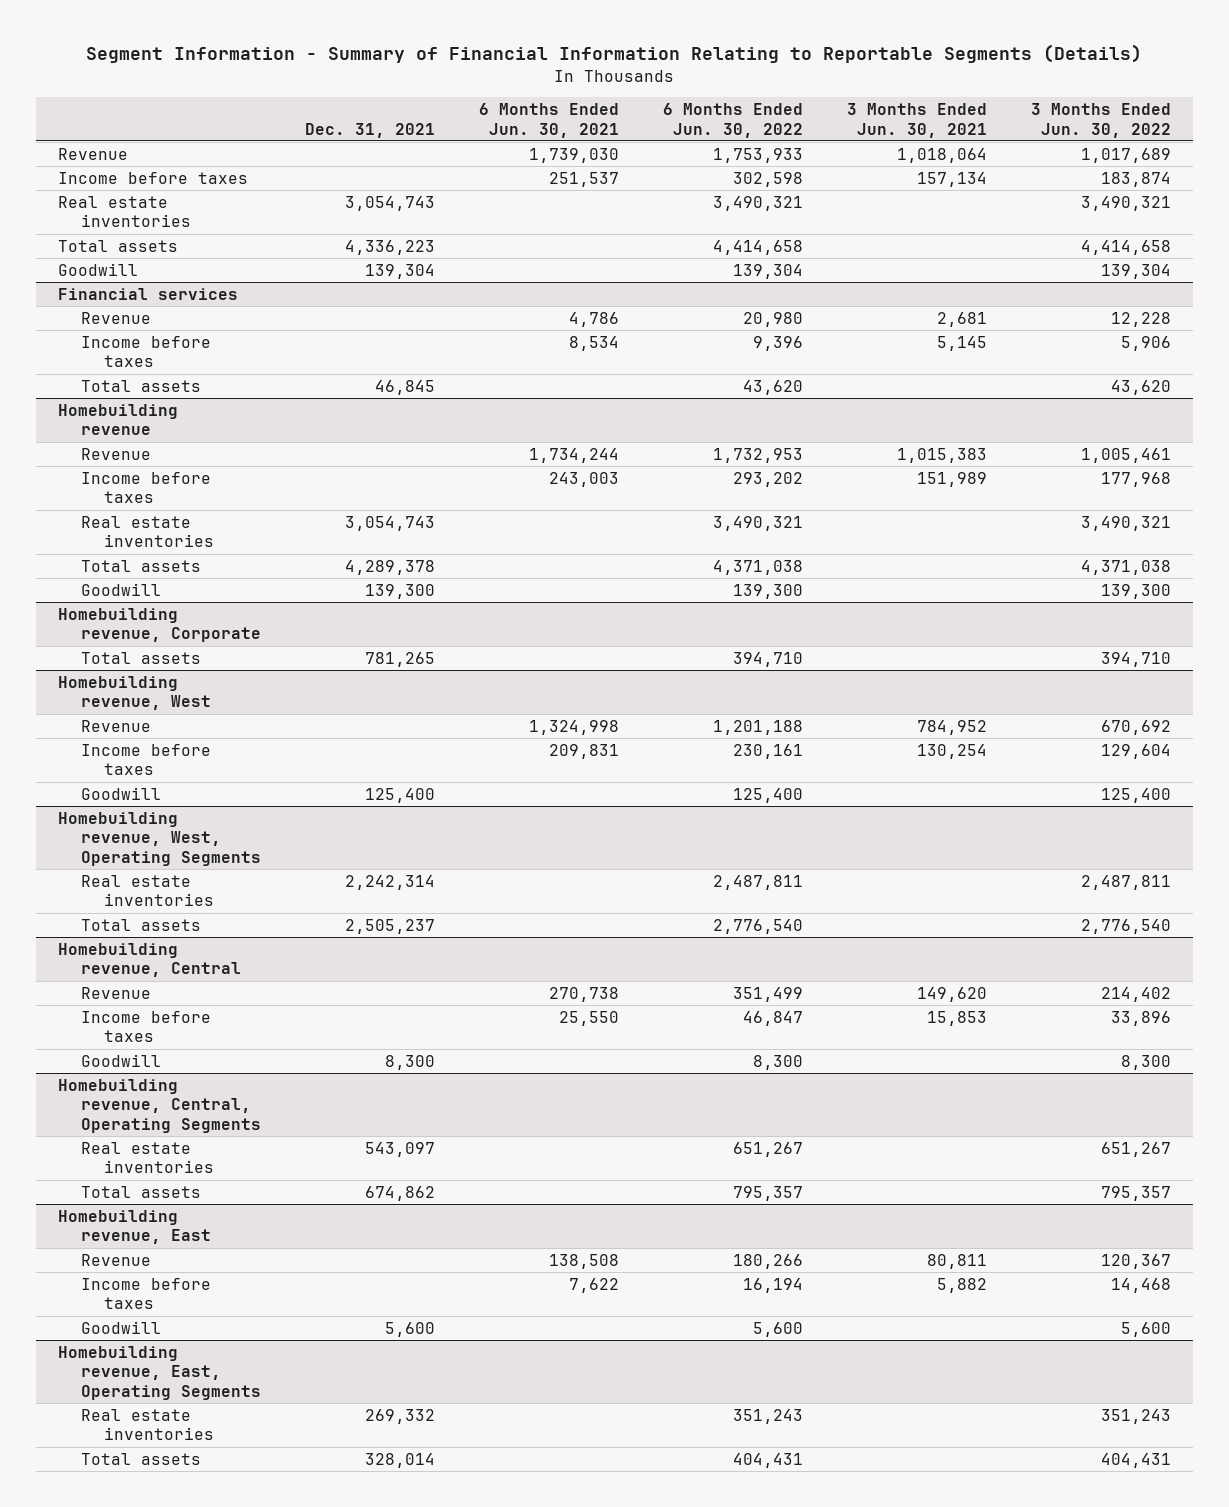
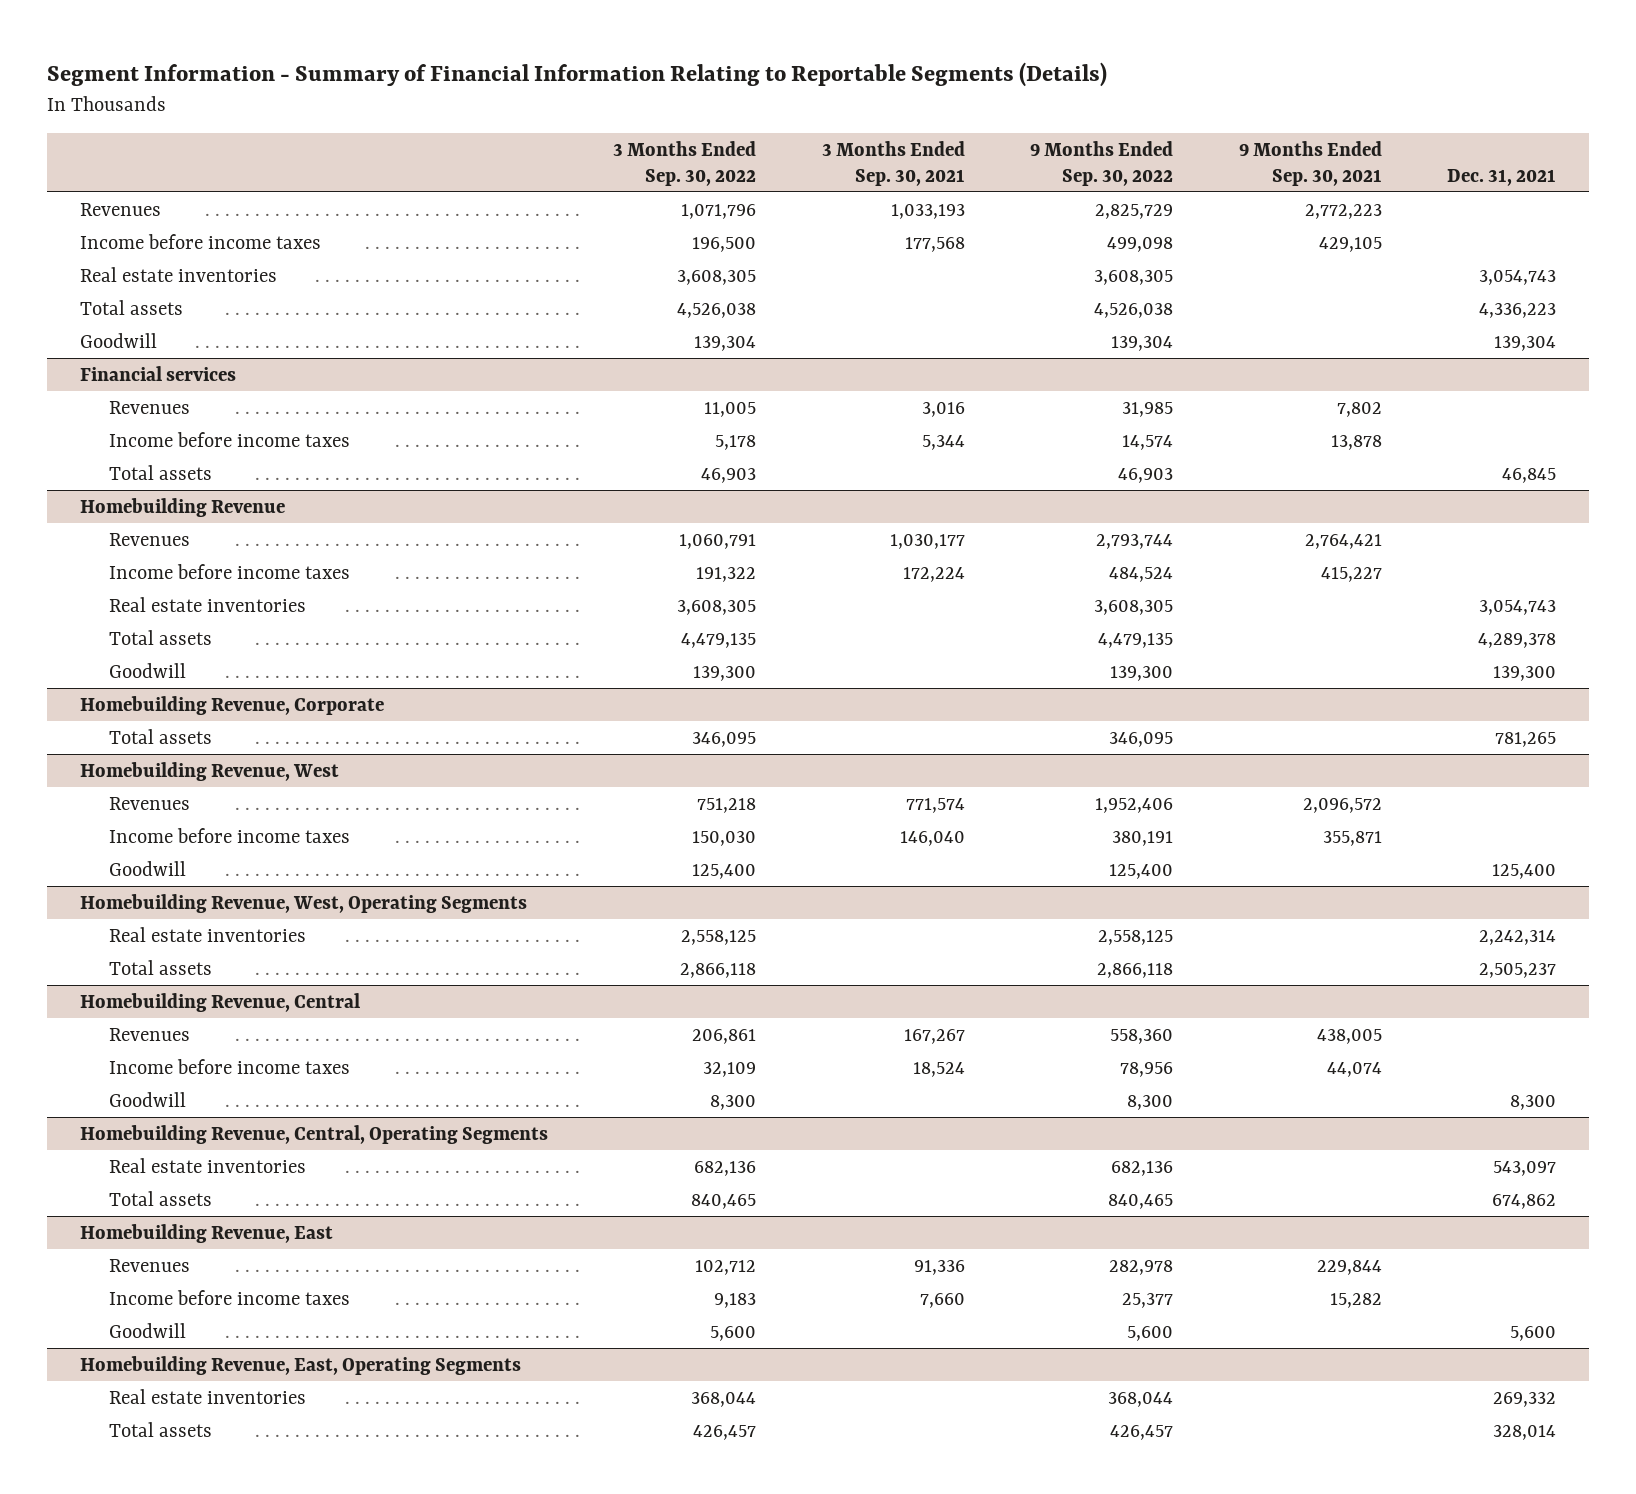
[478,103,619,138] 6 Months Ended Jun. 30, 2021 -> none
[662,103,803,138] 6 Months Ended Jun. 30, 2022 -> none
[846,103,987,138] 3 Months Ended Jun. 30, 2021 -> none
[1030,103,1171,138] 3 Months Ended Jun. 30, 2022 -> none
none -> [613,141,757,186] 3 Months Ended Sep. 30, 2022
none -> [821,141,965,186] 3 Months Ended Sep. 30, 2021
none -> [1030,141,1174,186] 9 Months Ended Sep. 30, 2022
none -> [1238,141,1382,186] 9 Months Ended Sep. 30, 2021
[57,147,128,160] Revenue -> [79,202,161,216] Revenues
[57,171,248,184] Income before taxes -> [79,233,321,249] Income before income taxes
[81,311,152,324] Revenue -> [109,400,191,414] Revenues
[81,335,212,368] Income before taxes -> [109,431,351,447] Income before income taxes
[57,403,178,436] Homebuilding revenue -> [79,497,285,517] Homebuilding Revenue
[81,447,152,460] Revenue -> [109,532,191,546] Revenues
[81,471,212,504] Income before taxes -> [109,563,351,579] Income before income taxes
[57,607,262,643] Homebuilding revenue, Corporate -> [79,695,384,715] Homebuilding Revenue, Corporate
[57,675,212,711] Homebuilding revenue, West -> [79,761,339,781] Homebuilding Revenue, West
[81,719,152,732] Revenue -> [109,796,191,810] Revenues
[81,743,212,776] Income before taxes -> [109,827,351,843] Income before income taxes
[57,811,262,866] Homebuilding revenue, West, Operating Segments -> [79,893,527,913] Homebuilding Revenue, West, Operating Segments
[57,942,242,978] Homebuilding revenue, Central -> [79,992,360,1012] Homebuilding Revenue, Central
[81,986,152,999] Revenue -> [109,1027,191,1041] Revenues
[81,1010,212,1043] Income before taxes -> [109,1058,351,1074] Income before income taxes
[57,1078,262,1133] Homebuilding revenue, Central, Operating Segments -> [79,1124,548,1144] Homebuilding Revenue, Central, Operating Segments
[57,1209,212,1245] Homebuilding revenue, East -> [79,1223,333,1243] Homebuilding Revenue, East
[81,1253,152,1266] Revenue -> [109,1258,191,1272] Revenues
[81,1277,212,1310] Income before taxes -> [109,1289,351,1305] Income before income taxes
[57,1345,262,1400] Homebuilding revenue, East, Operating Segments -> [79,1355,521,1375] Homebuilding Revenue, East, Operating Segments

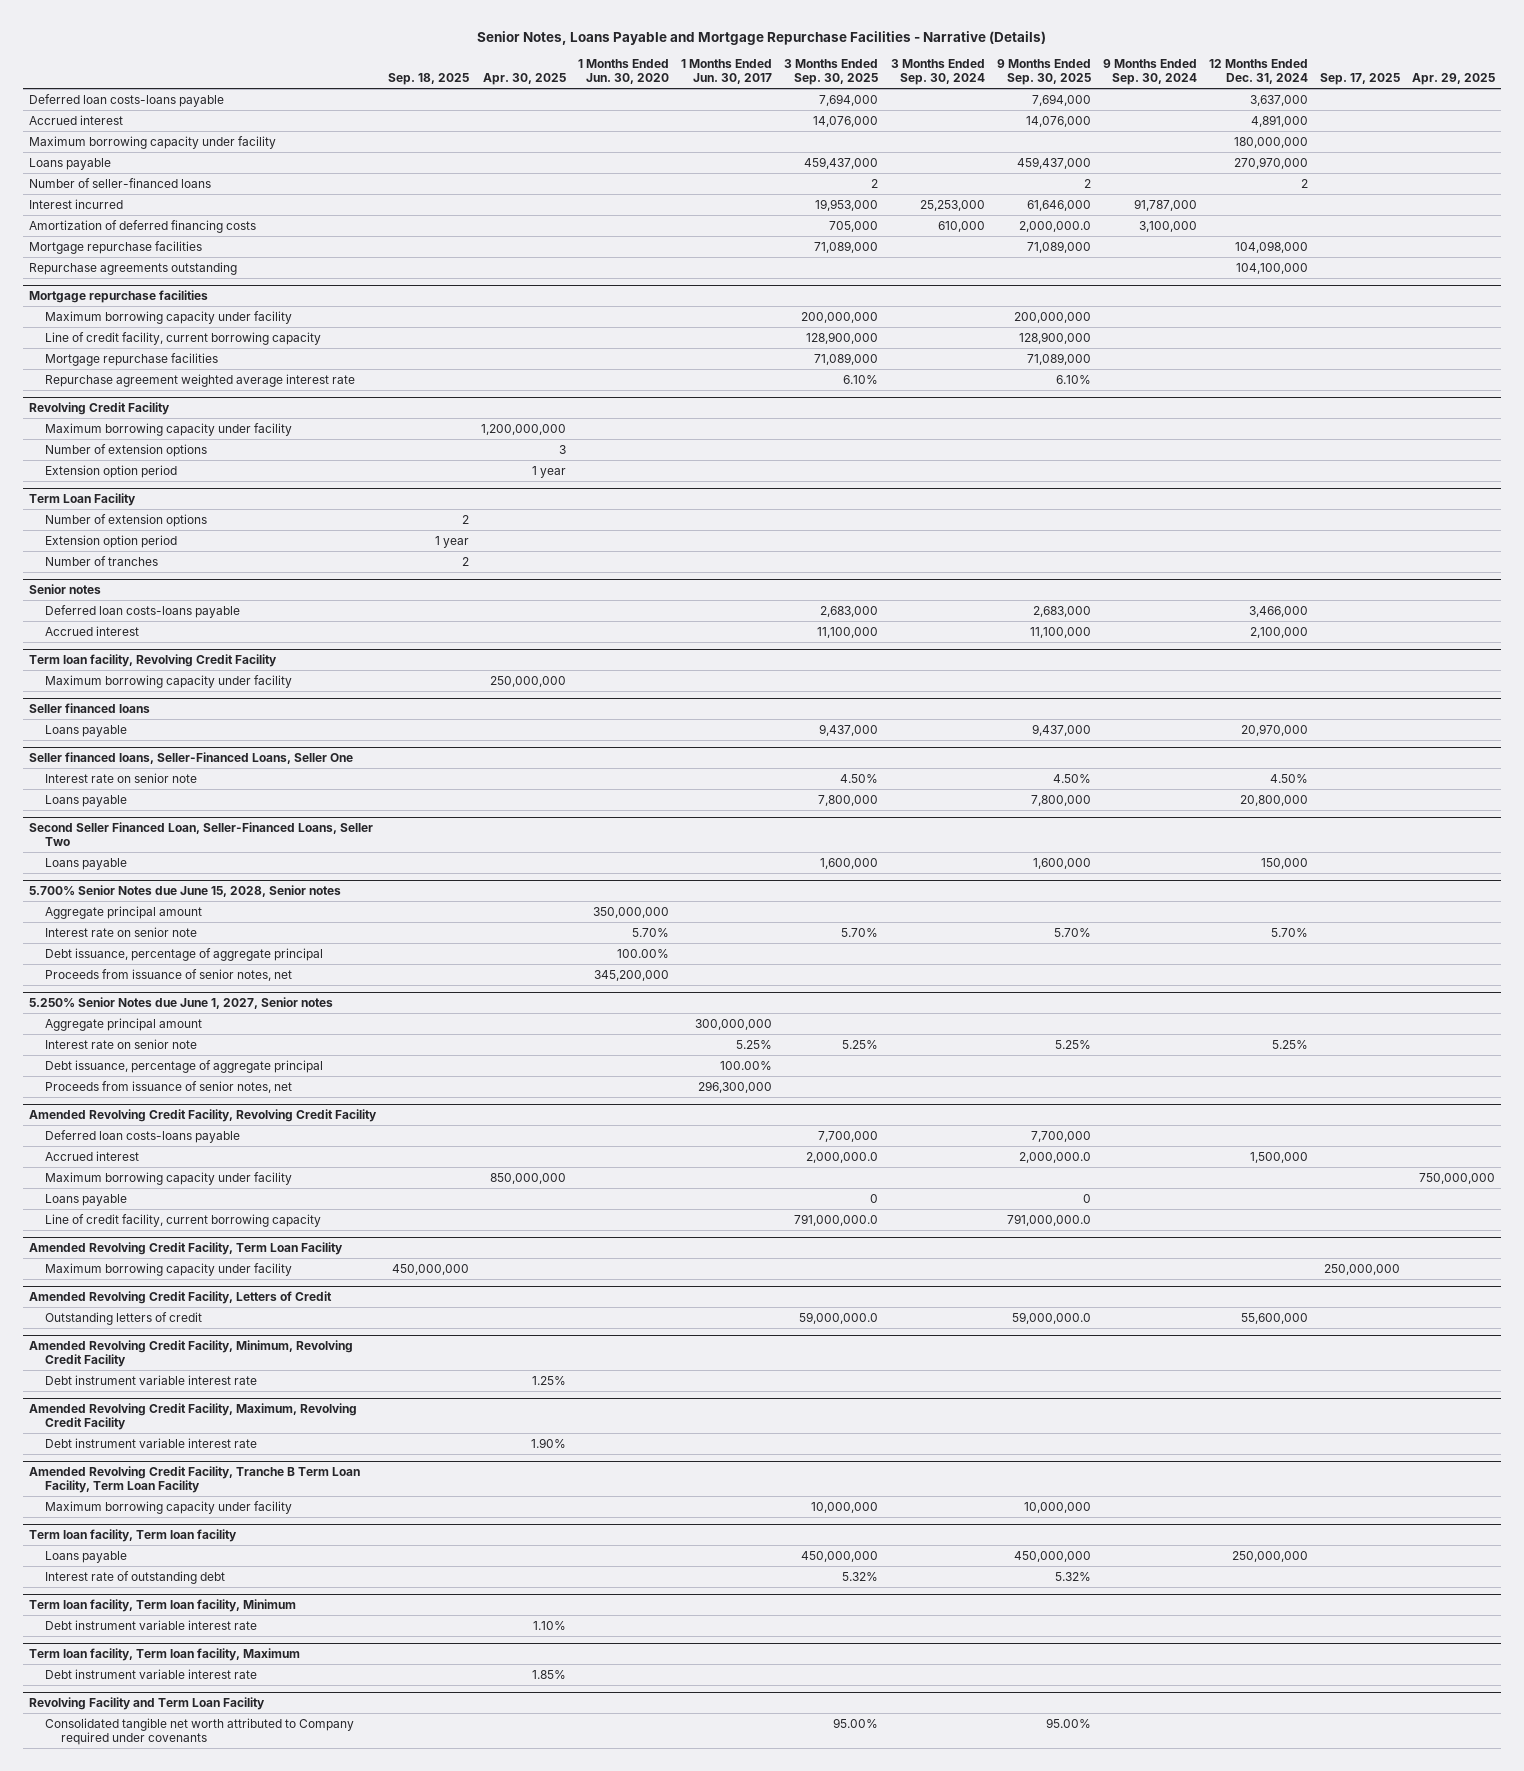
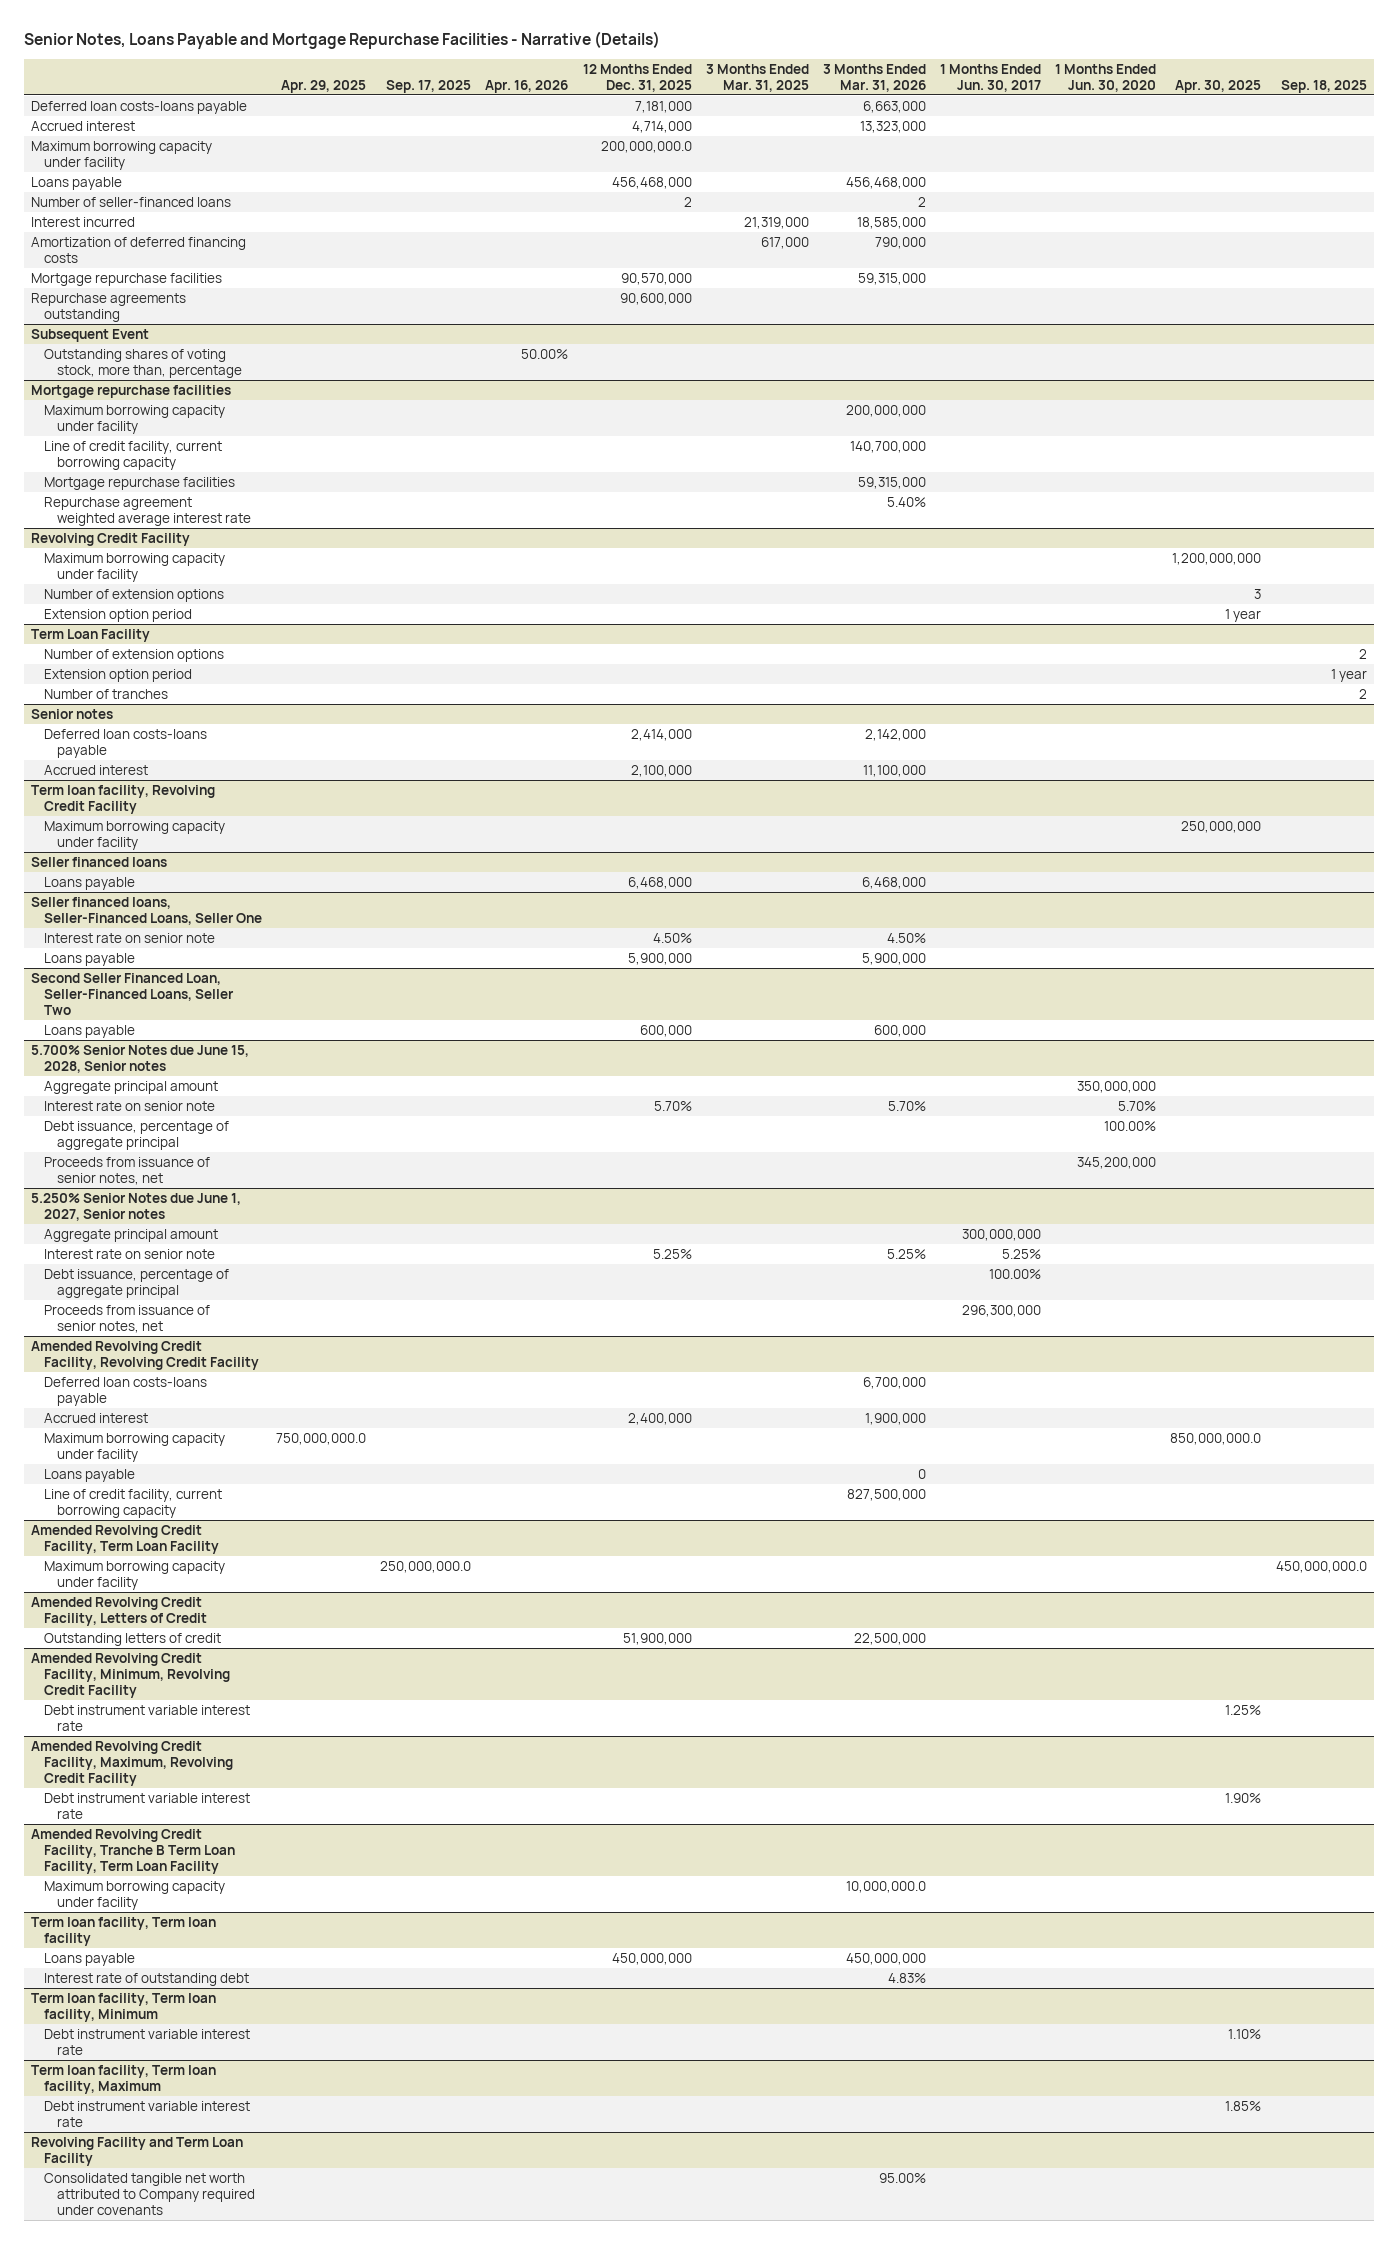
[784,59,879,86] 3 Months Ended Sep. 30, 2025 -> none
[890,59,985,86] 3 Months Ended Sep. 30, 2024 -> none
[996,59,1091,86] 9 Months Ended Sep. 30, 2025 -> none
[1102,59,1197,86] 9 Months Ended Sep. 30, 2024 -> none
[1208,59,1308,85] 12 Months Ended Dec. 31, 2024 -> none
none -> [485,80,569,94] Apr. 16, 2026
none -> [582,63,692,93] 12 Months Ended Dec. 31, 2025
none -> [705,63,809,93] 3 Months Ended Mar. 31, 2025
none -> [822,63,926,93] 3 Months Ended Mar. 31, 2026
none -> [31,328,150,342] Subsequent Event
none -> [43,348,242,379] Outstanding shares of voting stock, more than, percentage
[490,1172,567,1184] 850,000,000 -> [1170,1432,1262,1445] 850,000,000.0
[1418,1172,1495,1184] 750,000,000 -> [276,1432,367,1445] 750,000,000.0
[392,1263,470,1275] 450,000,000 -> [1275,1560,1367,1573] 450,000,000.0
[1323,1263,1400,1275] 250,000,000 -> [380,1560,472,1573] 250,000,000.0

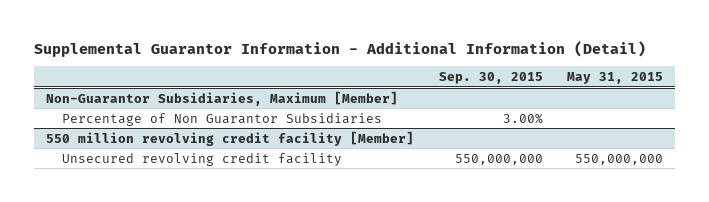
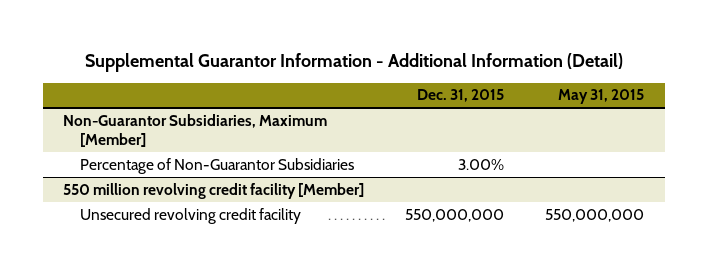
[438,71,543,84] Sep. 30, 2015 -> none
none -> [417,89,505,103] Dec. 31, 2015
[62,112,383,126] Percentage of Non Guarantor Subsidiaries -> [80,157,355,174] Percentage of Non-Guarantor Subsidiaries

